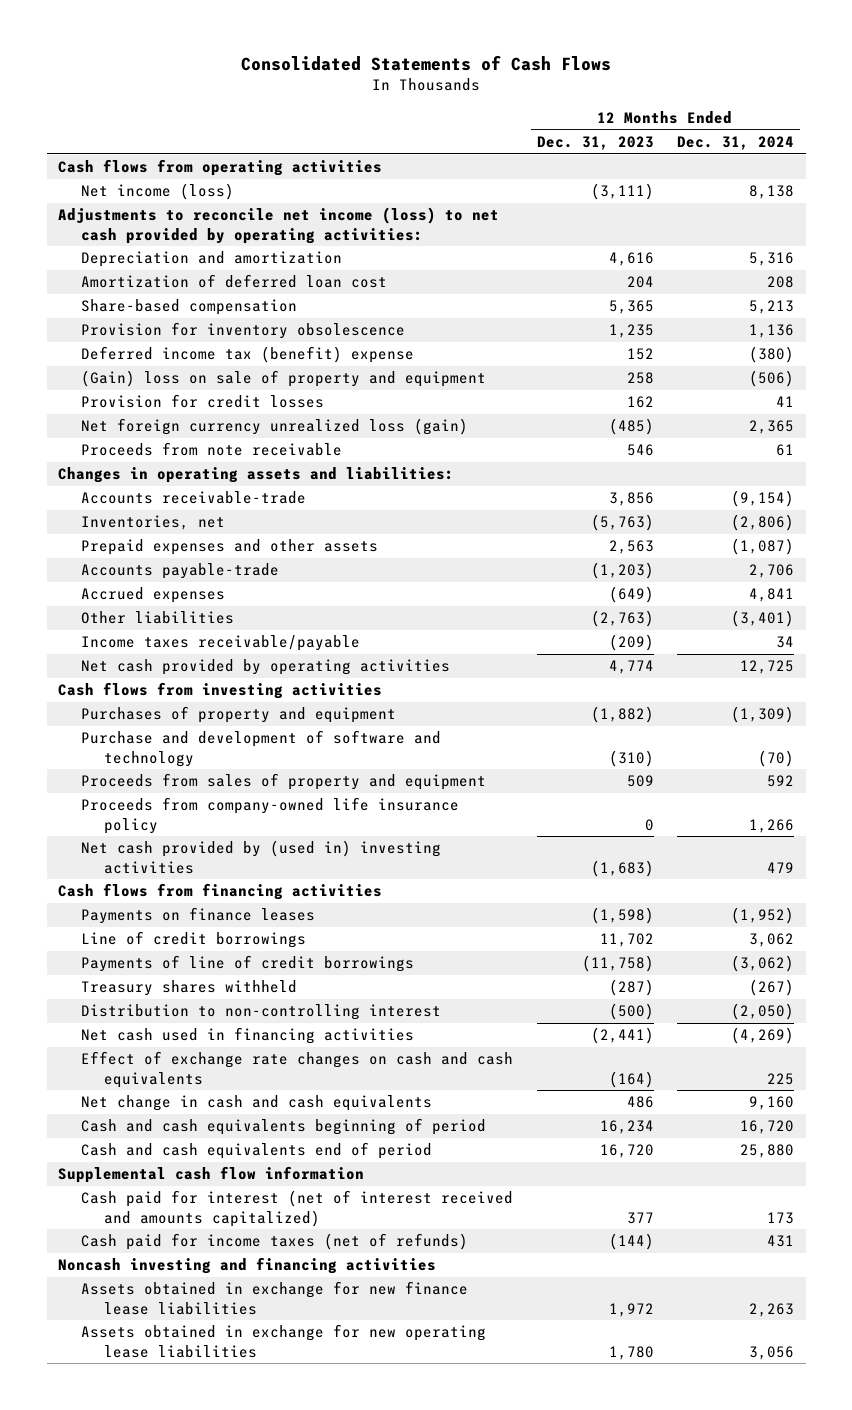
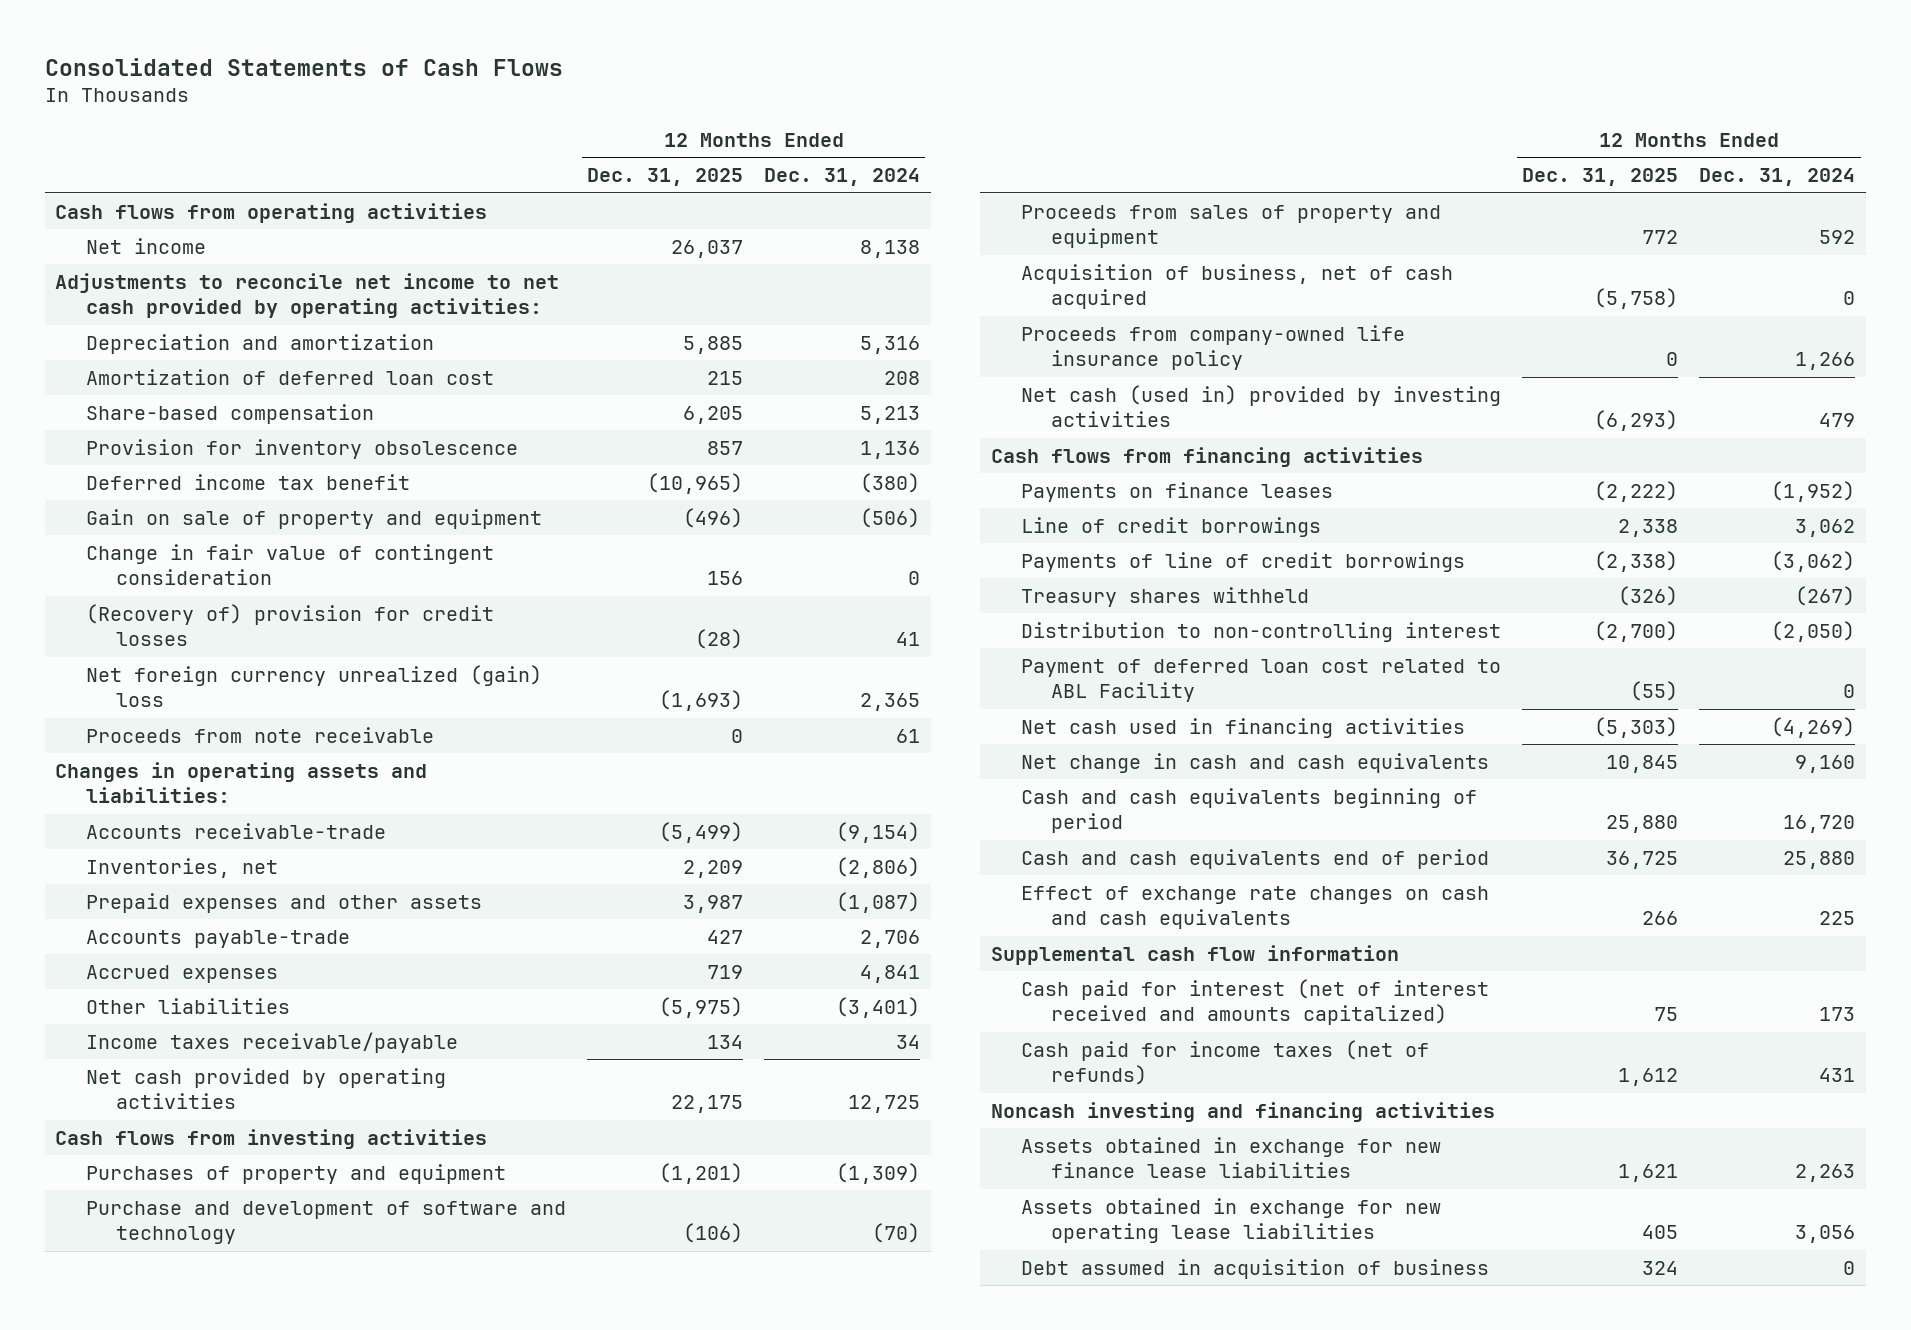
[536,135,654,150] Dec. 31, 2023 -> none
none -> [586,168,743,187] Dec. 31, 2025
[81,183,235,201] Net income (loss) -> [85,237,206,254] Net income
[58,207,500,244] Adjustments to reconcile net income (loss) to net cash provided by operating activities: -> [55,272,560,319] Adjustments to reconcile net income to net cash provided by operating activities:
[81,346,415,364] Deferred income tax (benefit) expense -> [85,473,410,490] Deferred income tax benefit
[81,370,487,388] (Gain) loss on sale of property and equipment -> [85,508,542,529] Gain on sale of property and equipment
none -> [85,543,494,586] Change in fair value of contingent consideration
[81,394,325,409] Provision for credit losses -> [85,603,494,647] (Recovery of) provision for credit losses
[81,418,469,436] Net foreign currency unrealized loss (gain) -> [85,664,542,708] Net foreign currency unrealized (gain) loss
none -> [1021,263,1454,310] Acquisition of business, net of cash acquired
[81,840,442,874] Net cash provided by (used in) investing activities -> [1021,384,1502,428] Net cash (used in) provided by investing activities
none -> [1021,658,1502,703] Payment of deferred loan cost related to ABL Facility
[81,1051,514,1088] Effect of exchange rate changes on cash and cash equivalents -> [1021,885,1490,930] Effect of exchange rate changes on cash and cash equivalents
none -> [1021,1258,1490,1279] Debt assumed in acquisition of business

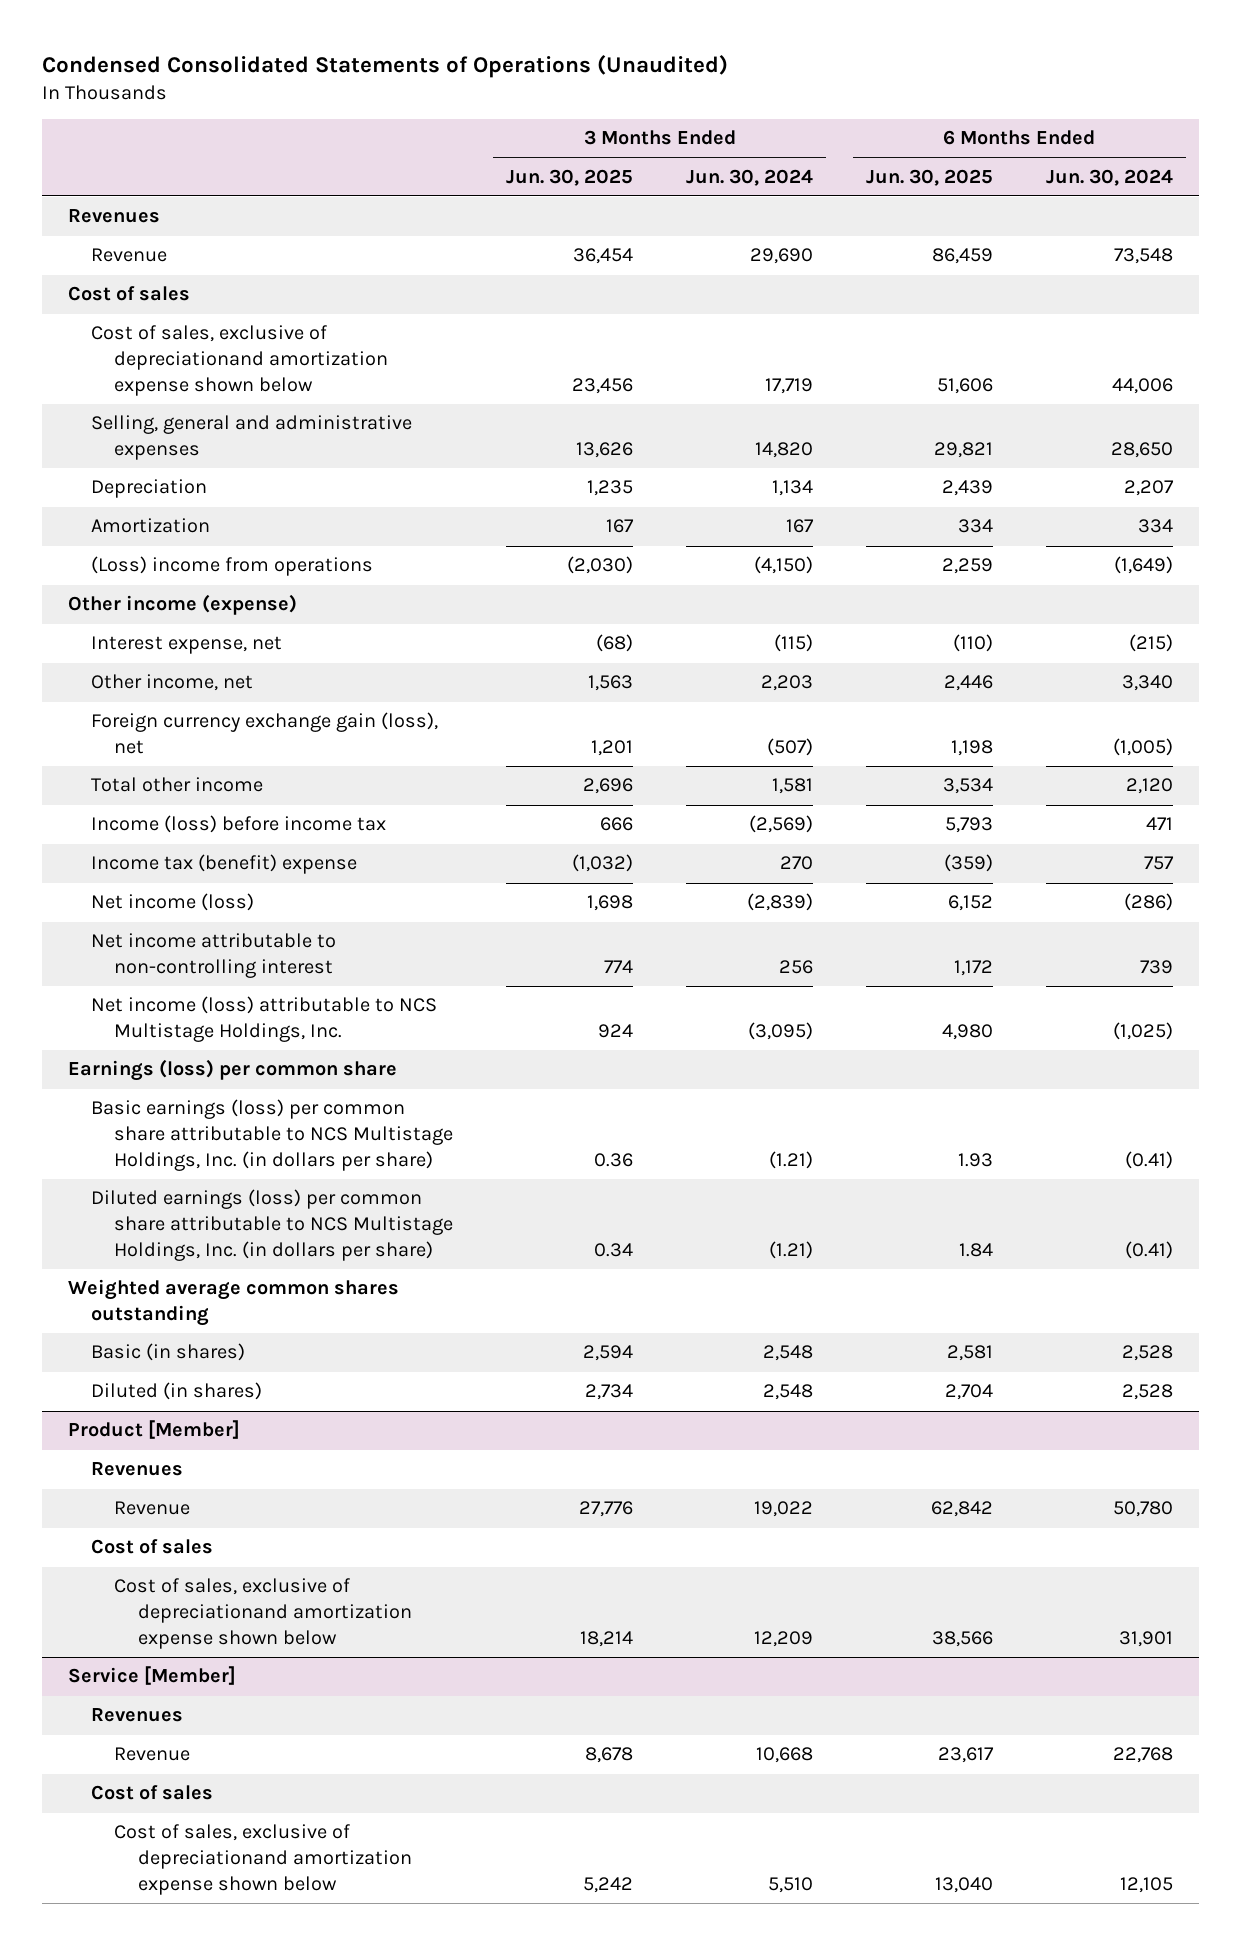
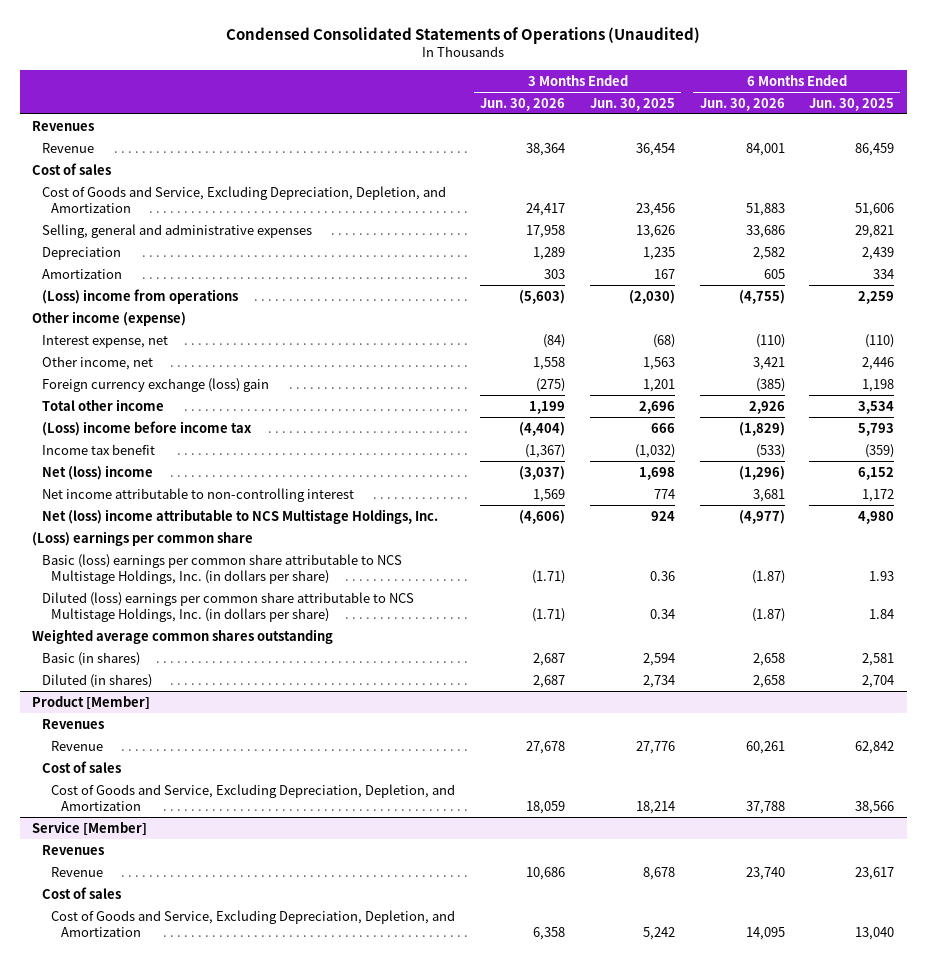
[685,168,813,186] Jun. 30, 2024 -> none
[1045,168,1173,186] Jun. 30, 2024 -> none
none -> [480,97,566,111] Jun. 30, 2026
none -> [699,97,785,111] Jun. 30, 2026
[91,325,389,396] Cost of sales, exclusive of depreciationand amortization expense shown below -> [41,185,446,213] Cost of Goods and Service, Excluding Depreciation, Depletion, and Amortization
[91,712,439,755] Foreign currency exchange gain (loss), net -> [41,377,269,392] Foreign currency exchange (loss) gain
[91,815,387,834] Income (loss) before income tax -> [41,420,252,436] (Loss) income before income tax
[91,854,358,875] Income tax (benefit) expense -> [41,443,155,455] Income tax benefit
[91,893,255,912] Net income (loss) -> [41,464,153,480] Net (loss) income
[91,996,438,1043] Net income (loss) attributable to NCS Multistage Holdings, Inc. -> [41,508,438,524] Net (loss) income attributable to NCS Multistage Holdings, Inc.
[67,1059,397,1082] Earnings (loss) per common share -> [32,530,254,546] (Loss) earnings per common share
[91,1099,454,1171] Basic earnings (loss) per common share attributable to NCS Multistage Holdings, Inc. (in dollars per share) -> [41,553,402,584] Basic (loss) earnings per common share attributable to NCS Multistage Holdings, Inc. (in dollars per share)
[91,1189,454,1261] Diluted earnings (loss) per common share attributable to NCS Multistage Holdings, Inc. (in dollars per share) -> [41,591,414,622] Diluted (loss) earnings per common share attributable to NCS Multistage Holdings, Inc. (in dollars per share)
[114,1578,412,1649] Cost of sales, exclusive of depreciationand amortization expense shown below -> [51,783,456,811] Cost of Goods and Service, Excluding Depreciation, Depletion, and Amortization
[114,1824,412,1895] Cost of sales, exclusive of depreciationand amortization expense shown below -> [51,909,456,937] Cost of Goods and Service, Excluding Depreciation, Depletion, and Amortization

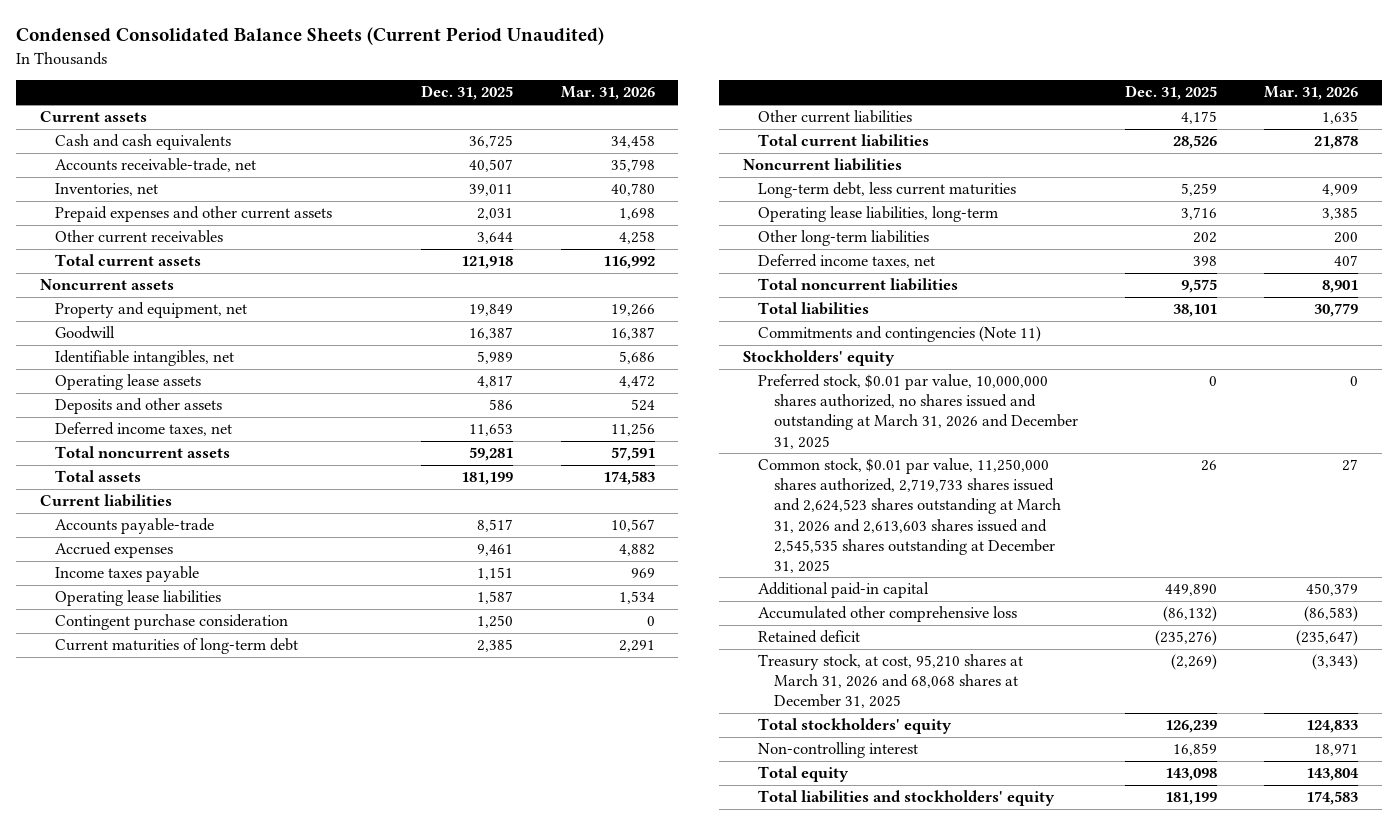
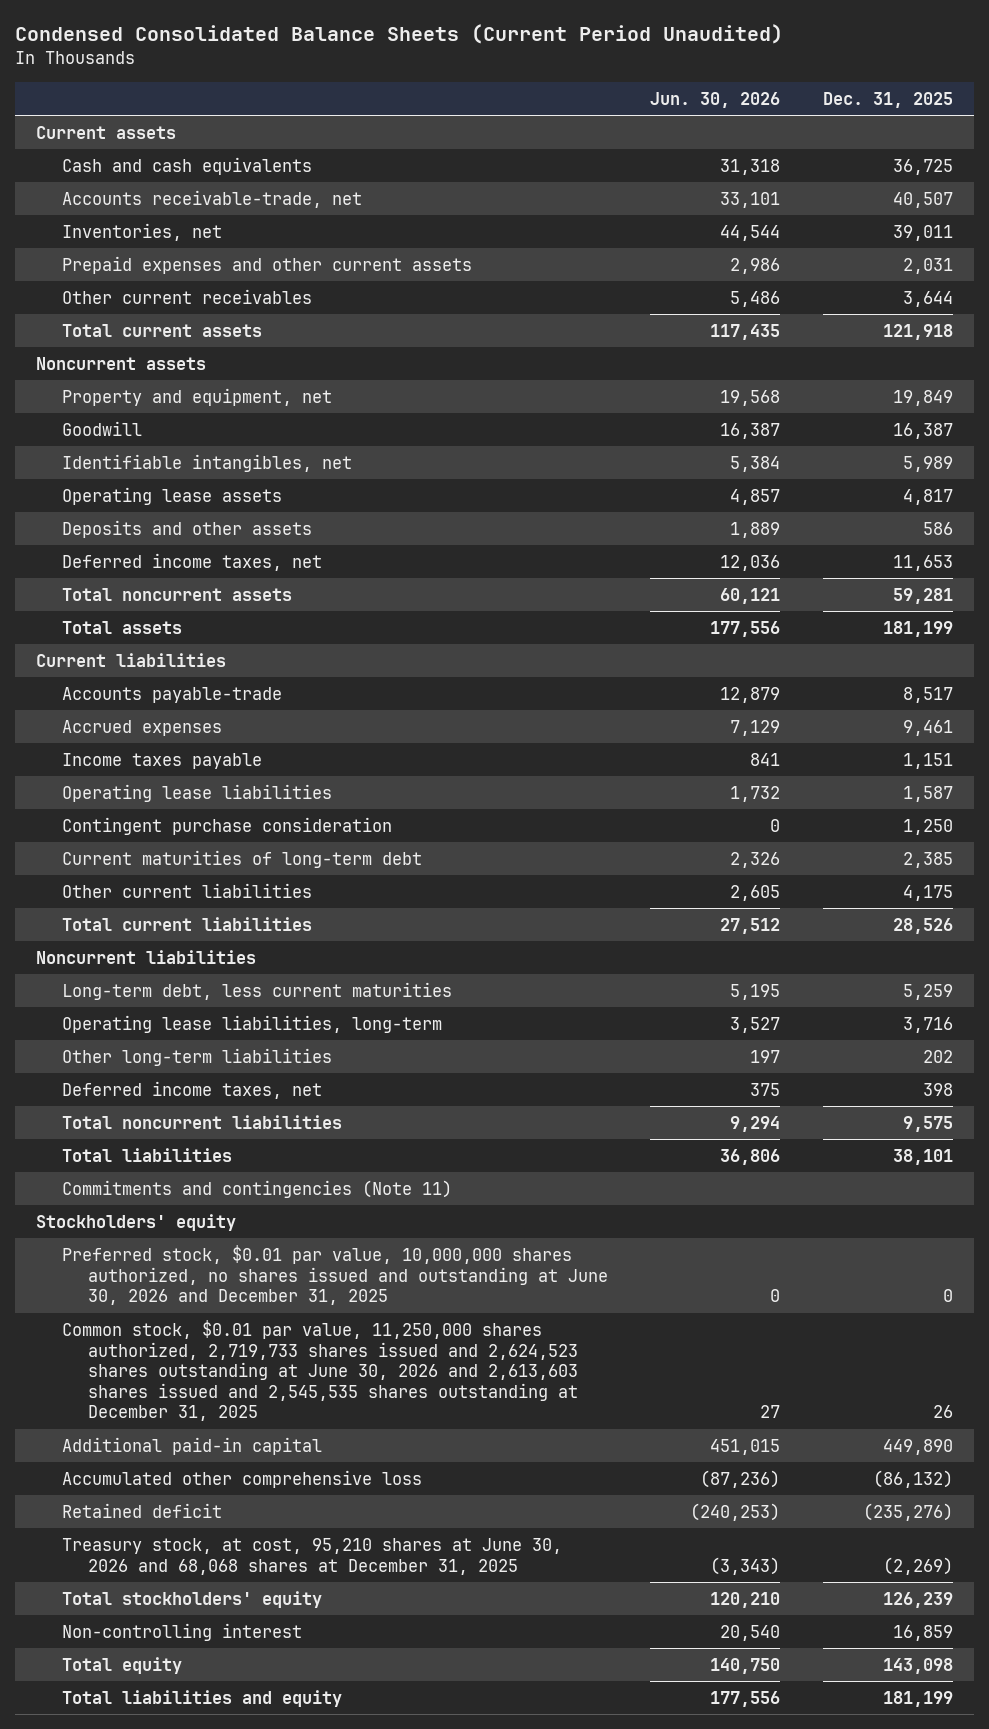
[560,86,655,101] Mar. 31, 2026 -> none
none -> [650,91,781,108] Jun. 30, 2026
[758,374,1078,449] Preferred stock, $0.01 par value, 10,000,000 shares authorized, no shares issued and outstanding at March 31, 2026 and December 31, 2025 -> [62,1244,609,1306] Preferred stock, $0.01 par value, 10,000,000 shares authorized, no shares issued and outstanding at June 30, 2026 and December 31, 2025
[758,458,1061,573] Common stock, $0.01 par value, 11,250,000 shares authorized, 2,719,733 shares issued and 2,624,523 shares outstanding at March 31, 2026 and 2,613,603 shares issued and 2,545,535 shares outstanding at December 31, 2025 -> [62,1319,579,1422] Common stock, $0.01 par value, 11,250,000 shares authorized, 2,719,733 shares issued and 2,624,523 shares outstanding at June 30, 2026 and 2,613,603 shares issued and 2,545,535 shares outstanding at December 31, 2025
[758,654,1024,709] Treasury stock, at cost, 95,210 shares at March 31, 2026 and 68,068 shares at December 31, 2025 -> [62,1537,563,1575] Treasury stock, at cost, 95,210 shares at June 30, 2026 and 68,068 shares at December 31, 2025
[758,790,1056,807] Total liabilities and stockholders' equity -> [62,1689,343,1707] Total liabilities and equity

